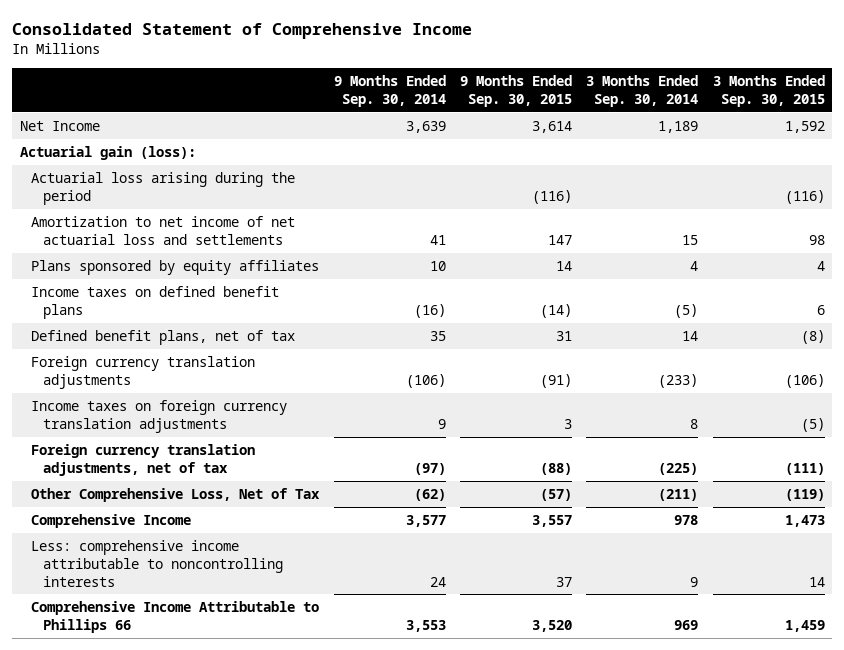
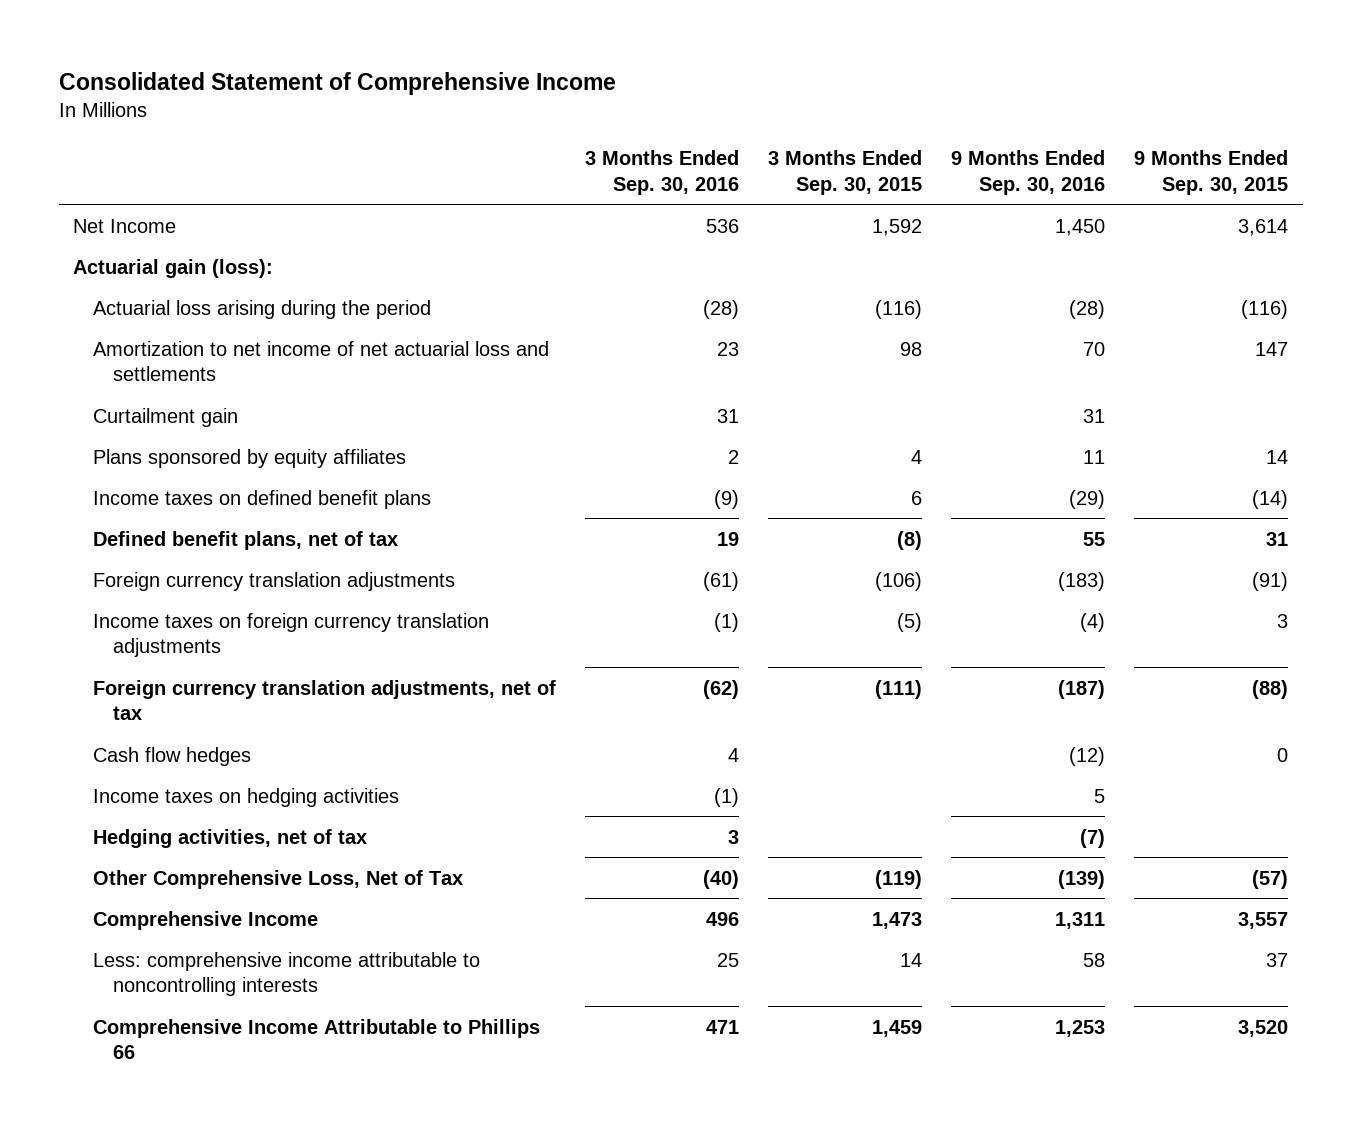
[333,75,446,107] 9 Months Ended Sep. 30, 2014 -> none
[586,75,699,107] 3 Months Ended Sep. 30, 2014 -> none
none -> [585,149,740,195] 3 Months Ended Sep. 30, 2016
none -> [951,149,1106,195] 9 Months Ended Sep. 30, 2016
none -> [93,407,239,427] Curtailment gain
none -> [93,746,252,766] Cash flow hedges
none -> [93,787,400,807] Income taxes on hedging activities
none -> [93,828,368,848] Hedging activities, net of tax

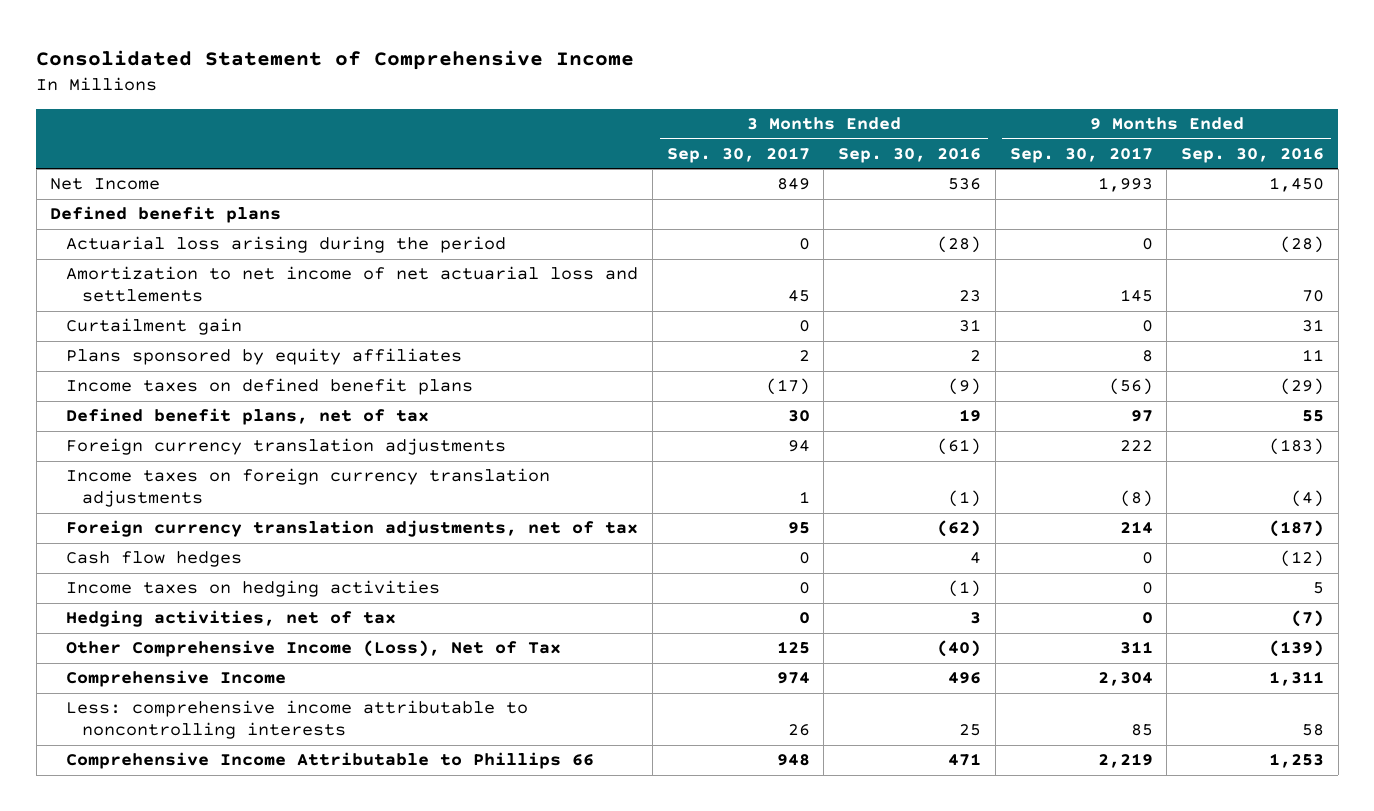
[768,149,923,195] 3 Months Ended Sep. 30, 2015 -> none
[1134,149,1289,195] 9 Months Ended Sep. 30, 2015 -> none
none -> [666,146,810,163] Sep. 30, 2017
none -> [1009,146,1153,163] Sep. 30, 2017
[73,258,274,278] Actuarial gain (loss): -> none
none -> [50,206,282,224] Defined benefit plans
[93,869,464,889] Other Comprehensive Loss, Net of Tax -> [66,640,562,658] Other Comprehensive Income (Loss), Net of Tax

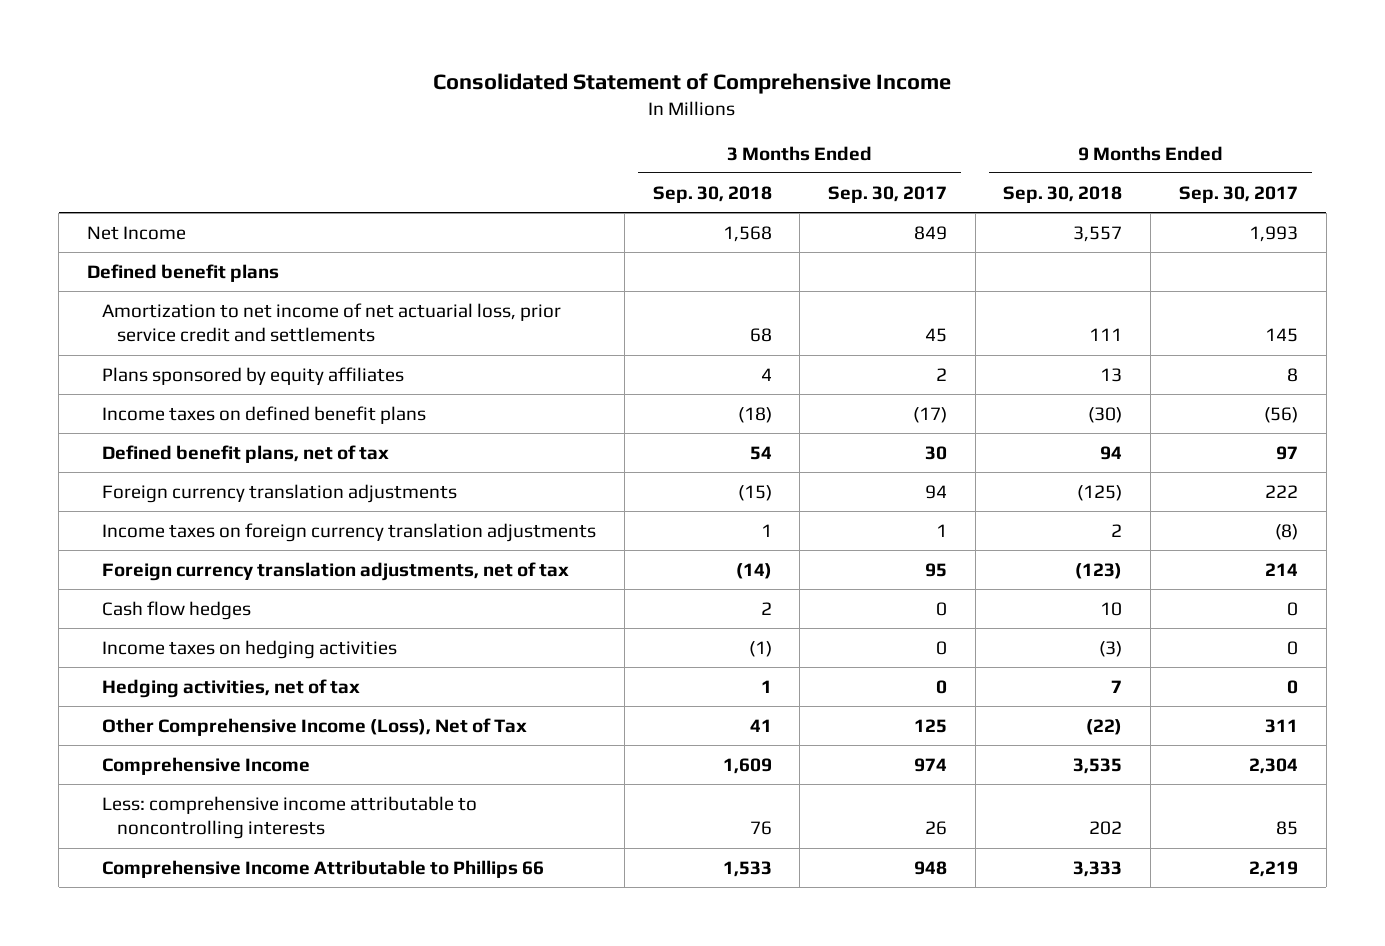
[838,146,982,163] Sep. 30, 2016 -> none
[1181,146,1325,163] Sep. 30, 2016 -> none
none -> [652,185,772,203] Sep. 30, 2018
none -> [1003,185,1123,203] Sep. 30, 2018
[66,236,507,254] Actuarial loss arising during the period -> none
[66,318,243,336] Curtailment gain -> none
[66,266,639,303] Amortization to net income of net actuarial loss and settlements -> [102,302,562,343] Amortization to net income of net actuarial loss, prior service credit and settlements

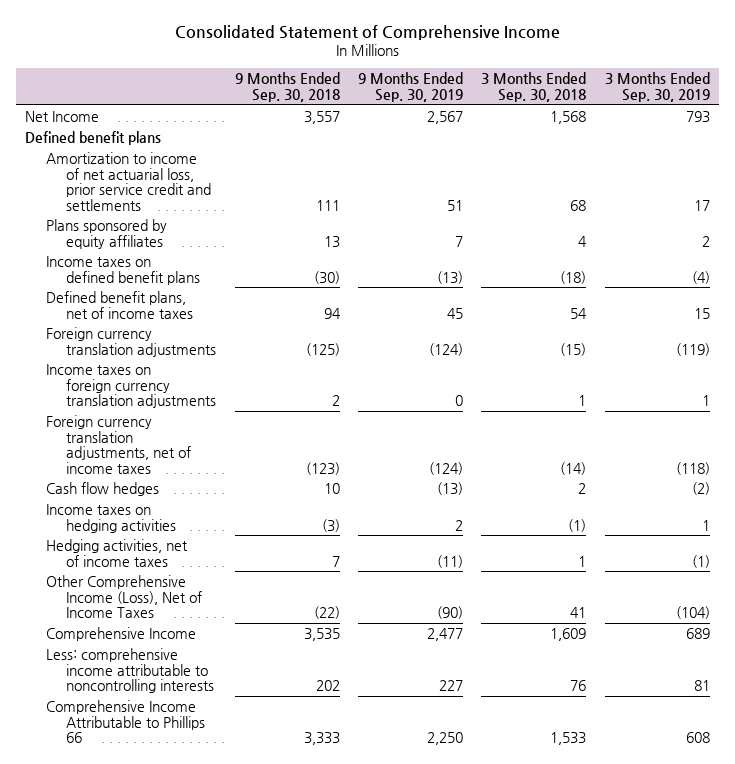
[827,185,947,203] Sep. 30, 2017 -> none
[1178,185,1298,203] Sep. 30, 2017 -> none
none -> [357,72,463,103] 9 Months Ended Sep. 30, 2019
none -> [604,72,710,103] 3 Months Ended Sep. 30, 2019
[102,302,562,343] Amortization to net income of net actuarial loss, prior service credit and settlements -> [45,151,212,211] Amortization to income of net actuarial loss, prior service credit and settlements
[102,444,390,463] Defined benefit plans, net of tax -> [45,290,194,319] Defined benefit plans, net of income taxes
[102,561,570,581] Foreign currency translation adjustments, net of tax -> [45,414,192,474] Foreign currency translation adjustments, net of income taxes
[102,678,361,698] Hedging activities, net of tax -> [45,538,188,567] Hedging activities, net of income taxes
[102,717,528,736] Other Comprehensive Income (Loss), Net of Tax -> [45,574,203,619] Other Comprehensive Income (Loss), Net of Income Taxes

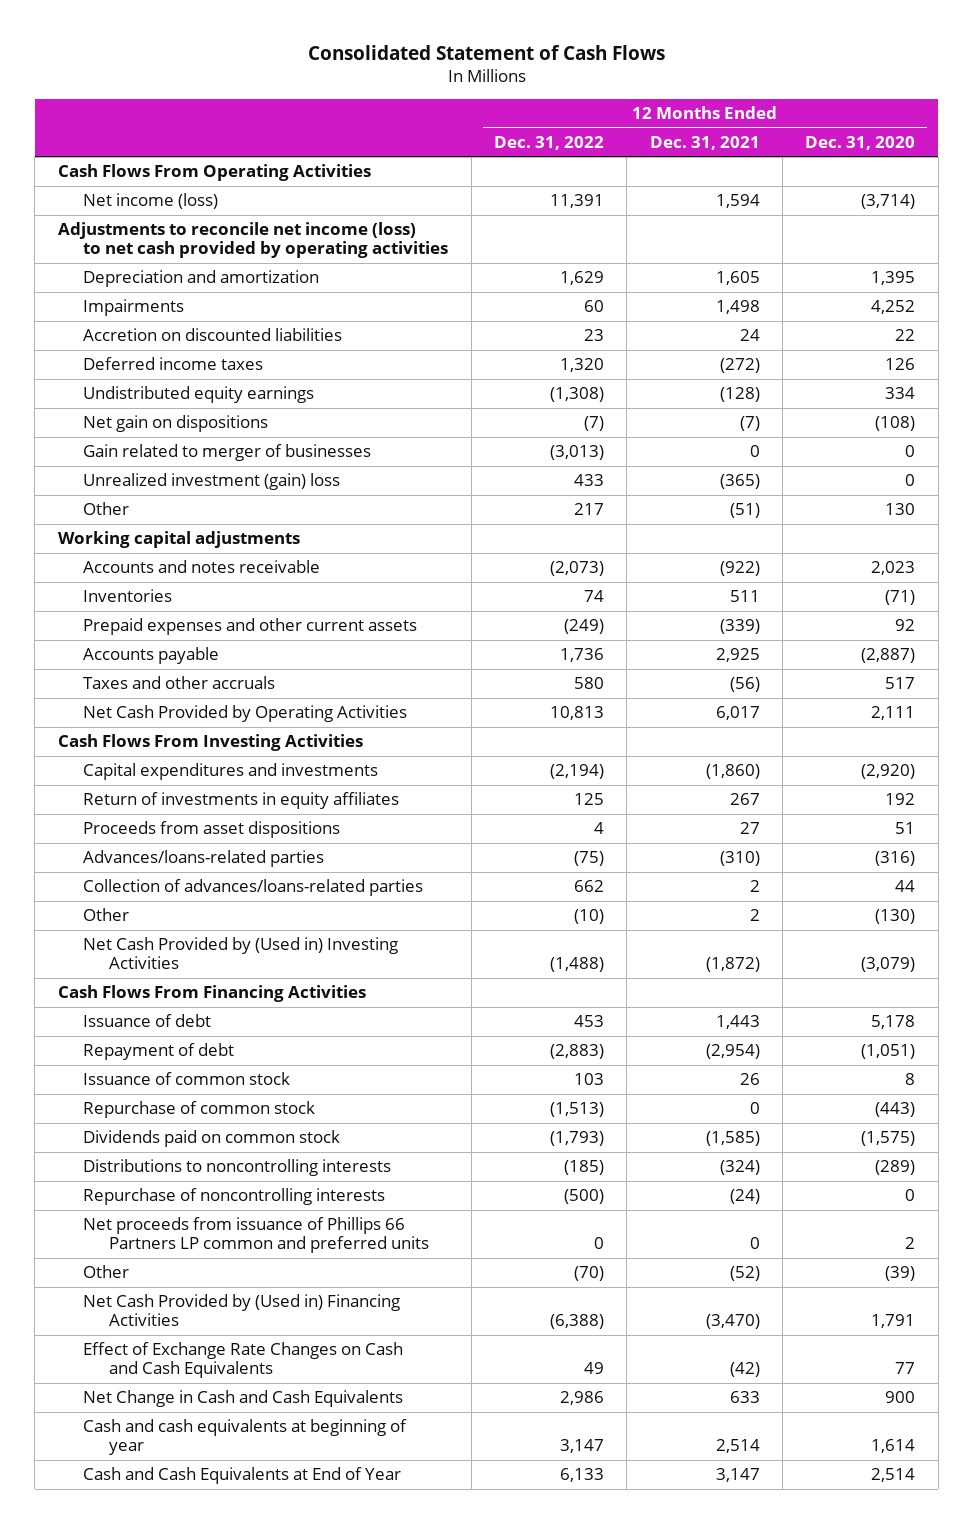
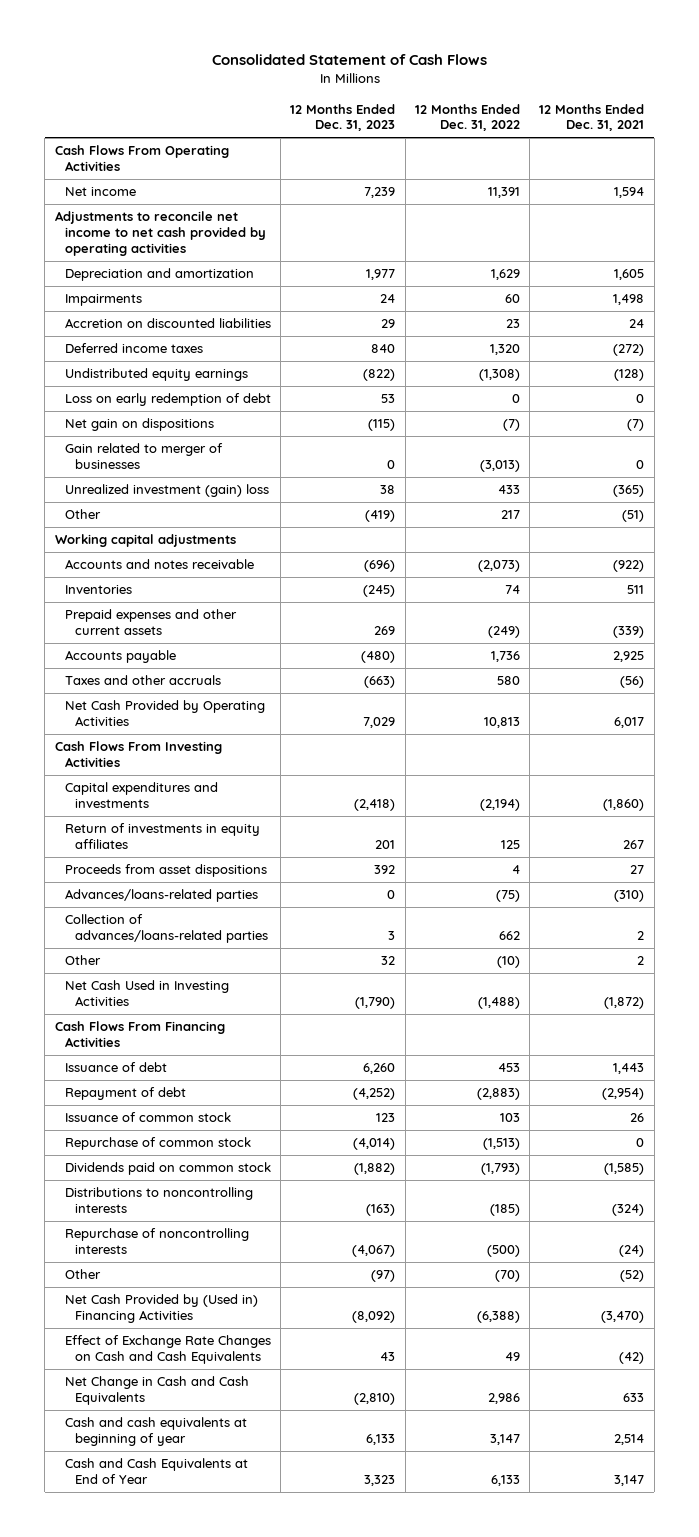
[805,135,916,150] Dec. 31, 2020 -> none
none -> [290,103,396,132] 12 Months Ended Dec. 31, 2023
[83,193,219,210] Net income (loss) -> [64,187,136,197] Net income
[57,222,449,259] Adjustments to reconcile net income (loss) to net cash provided by operating activities -> [54,211,266,256] Adjustments to reconcile net income to net cash provided by operating activities
none -> [64,393,271,407] Loss on early redemption of debt
[83,937,399,970] Net Cash Provided by (Used in) Investing Activities -> [64,980,229,1007] Net Cash Used in Investing Activities
[83,1217,429,1254] Net proceeds from issuance of Phillips 66 Partners LP common and preferred units -> none

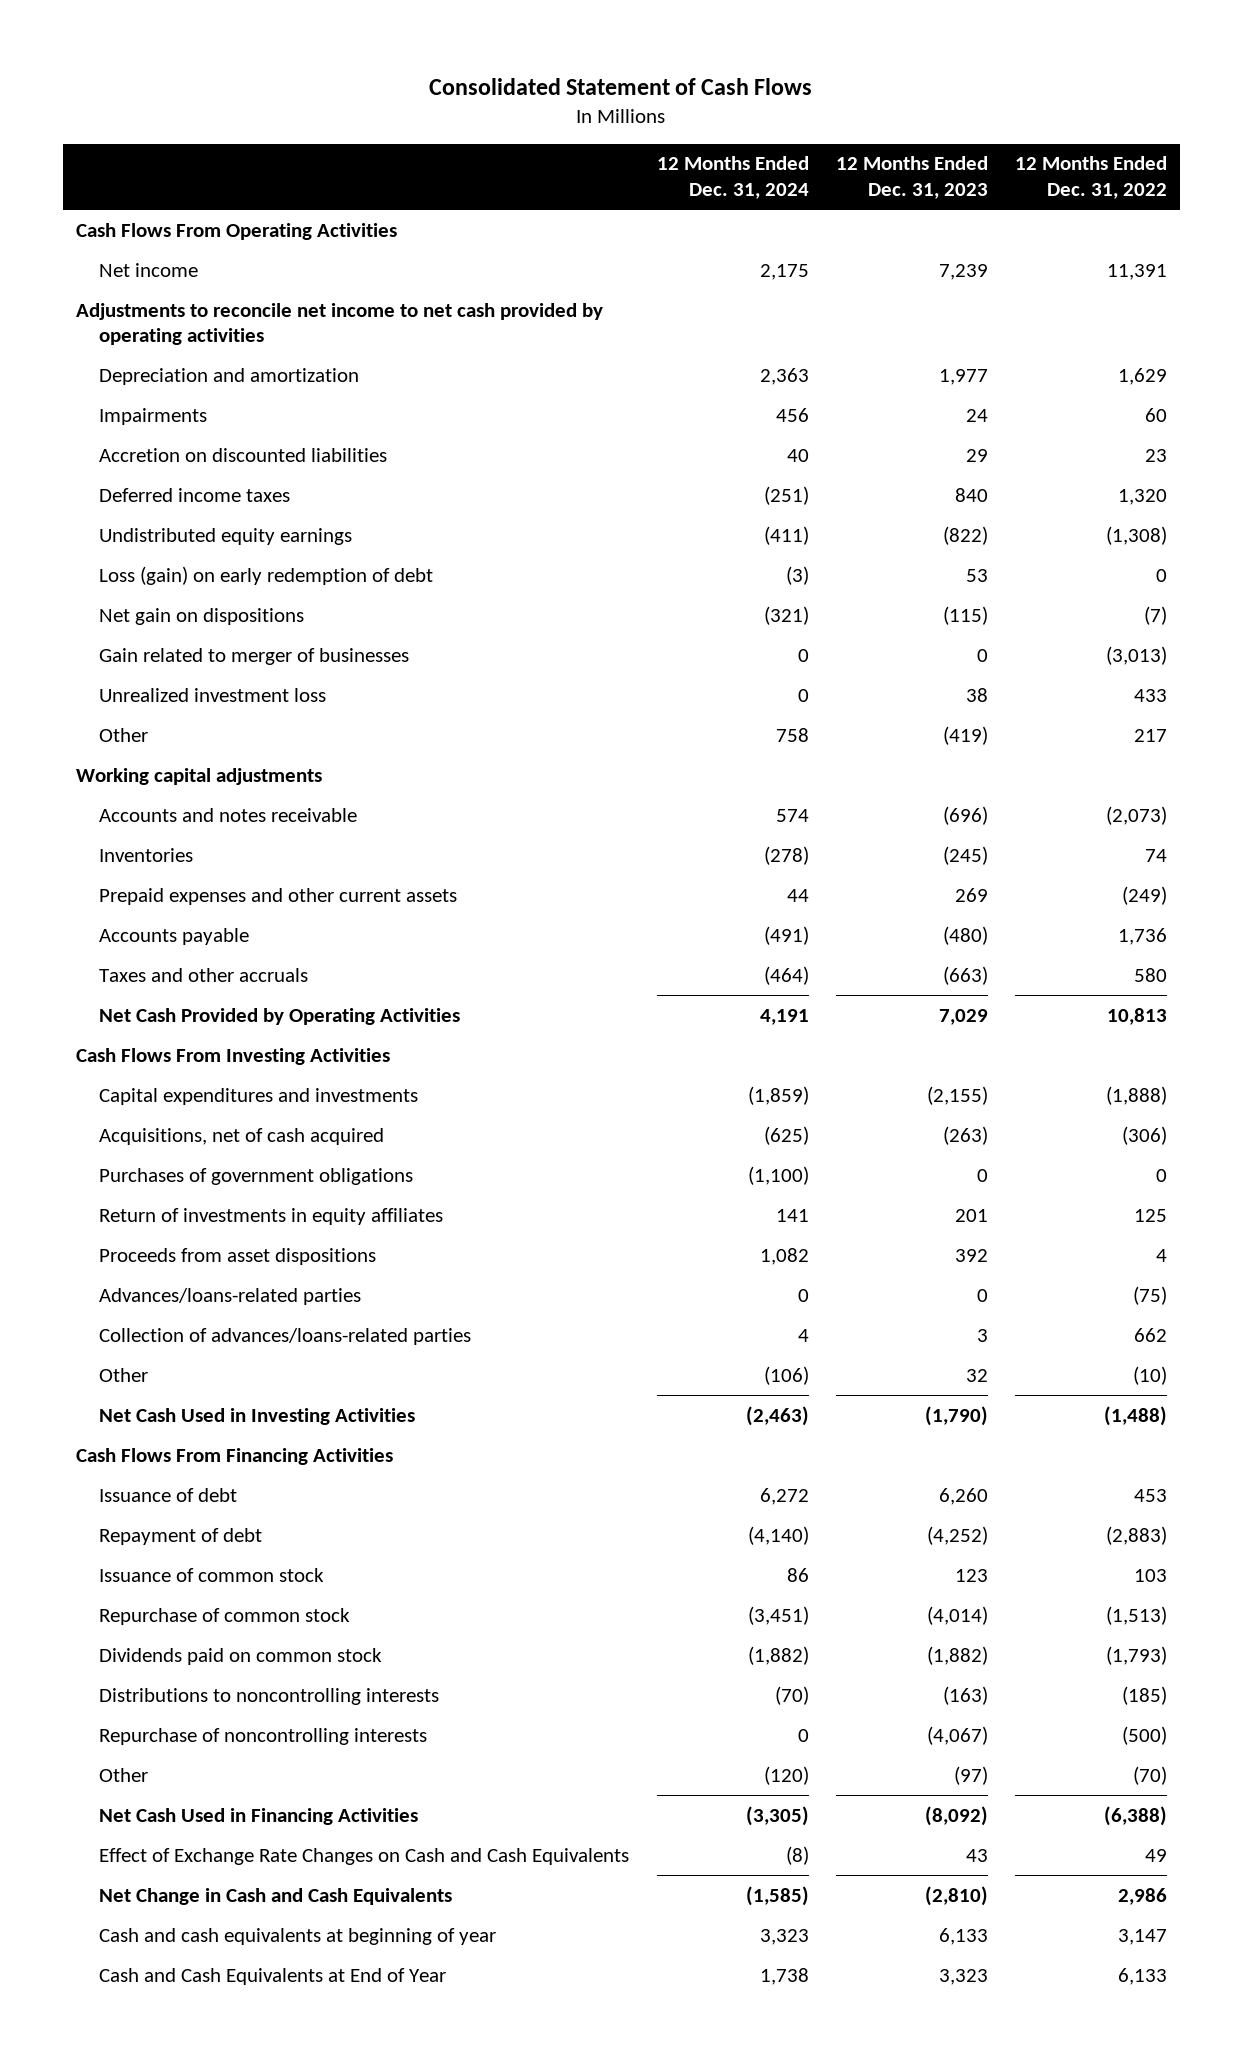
[539,103,645,132] 12 Months Ended Dec. 31, 2021 -> none
none -> [656,156,809,200] 12 Months Ended Dec. 31, 2024
[64,393,271,407] Loss on early redemption of debt -> [99,565,434,585] Loss (gain) on early redemption of debt
[64,484,269,498] Unrealized investment (gain) loss -> [99,687,327,702] Unrealized investment loss
[354,799,396,812] (2,418) -> [926,1085,988,1105] (2,155)
[479,799,520,812] (2,194) -> [1105,1085,1167,1105] (1,888)
none -> [99,1127,385,1145] Acquisitions, net of cash acquired
none -> [99,1167,414,1185] Purchases of government obligations
[64,1294,258,1324] Net Cash Provided by (Used in) Financing Activities -> [99,1807,419,1825] Net Cash Used in Financing Activities

